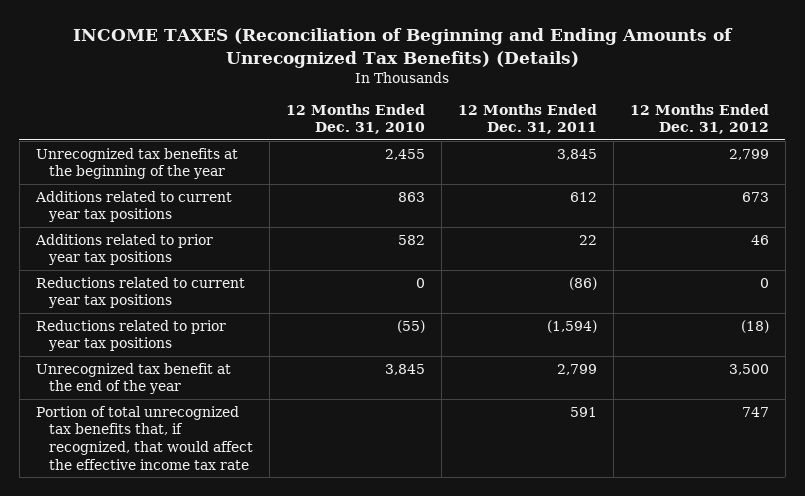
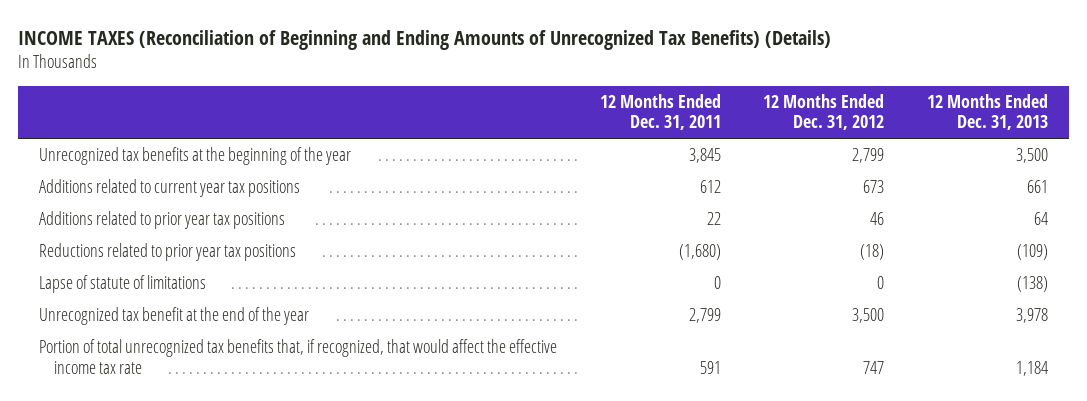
[286,103,426,135] 12 Months Ended Dec. 31, 2010 -> none
none -> [926,94,1048,131] 12 Months Ended Dec. 31, 2013
[35,276,245,309] Reductions related to current year tax positions -> none
[546,319,597,333] (1,594) -> [678,244,721,261] (1,680)
none -> [38,275,206,294] Lapse of statute of limitations

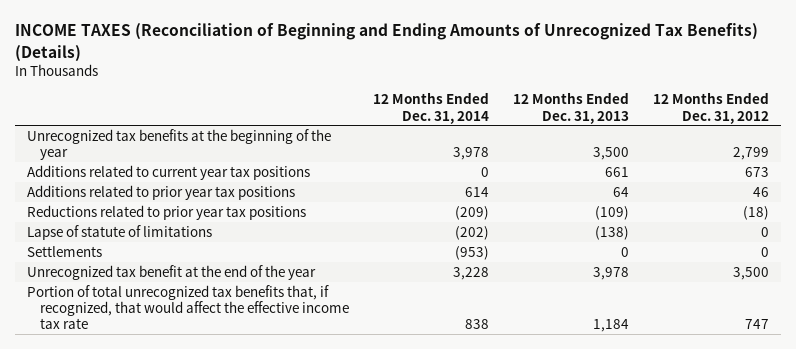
[599,94,721,131] 12 Months Ended Dec. 31, 2011 -> none
none -> [372,92,489,124] 12 Months Ended Dec. 31, 2014
none -> [27,245,103,257] Settlements

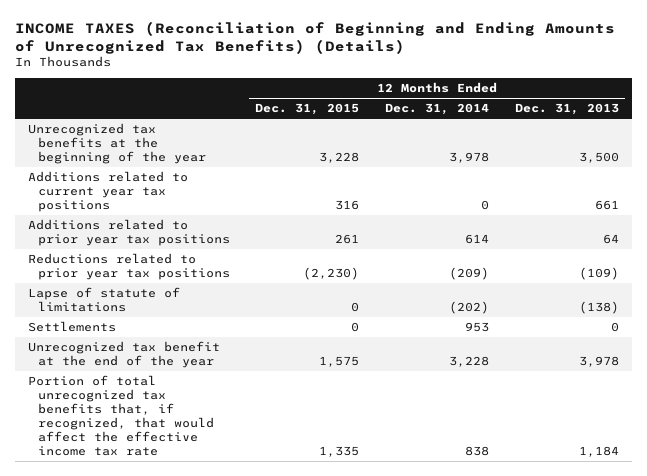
[652,92,769,124] 12 Months Ended Dec. 31, 2012 -> none
none -> [255,103,360,116] Dec. 31, 2015
[454,245,489,260] (953) -> [465,322,490,333] 953

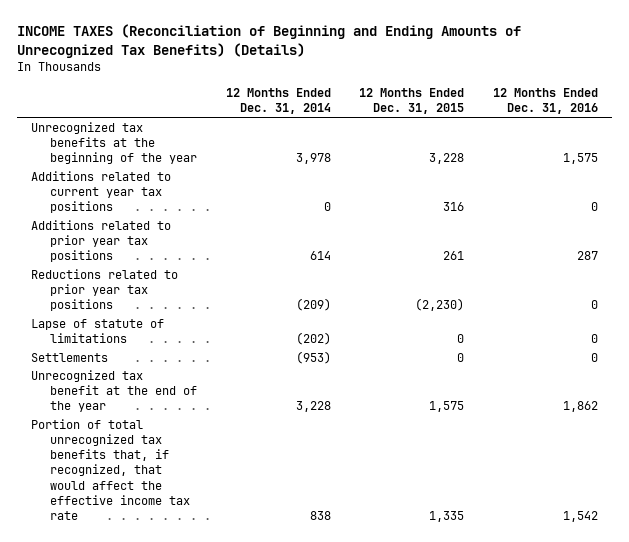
[514,103,619,116] Dec. 31, 2013 -> none
none -> [493,88,599,115] 12 Months Ended Dec. 31, 2016
[465,322,490,333] 953 -> [295,350,331,364] (953)

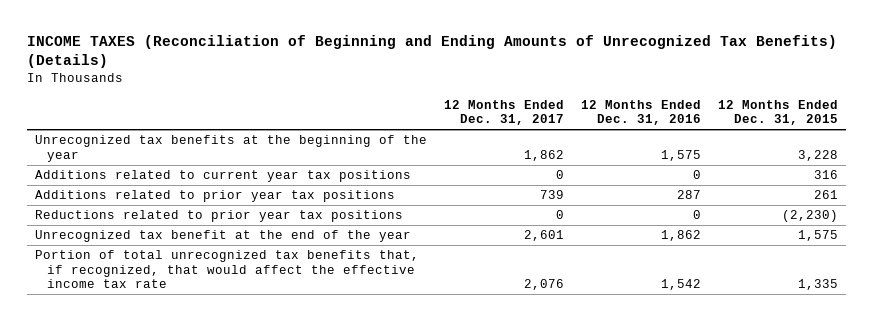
[225,88,331,115] 12 Months Ended Dec. 31, 2014 -> none
none -> [443,99,564,126] 12 Months Ended Dec. 31, 2017
[31,318,165,343] Lapse of statute of limitations -> none
[31,352,109,362] Settlements -> none

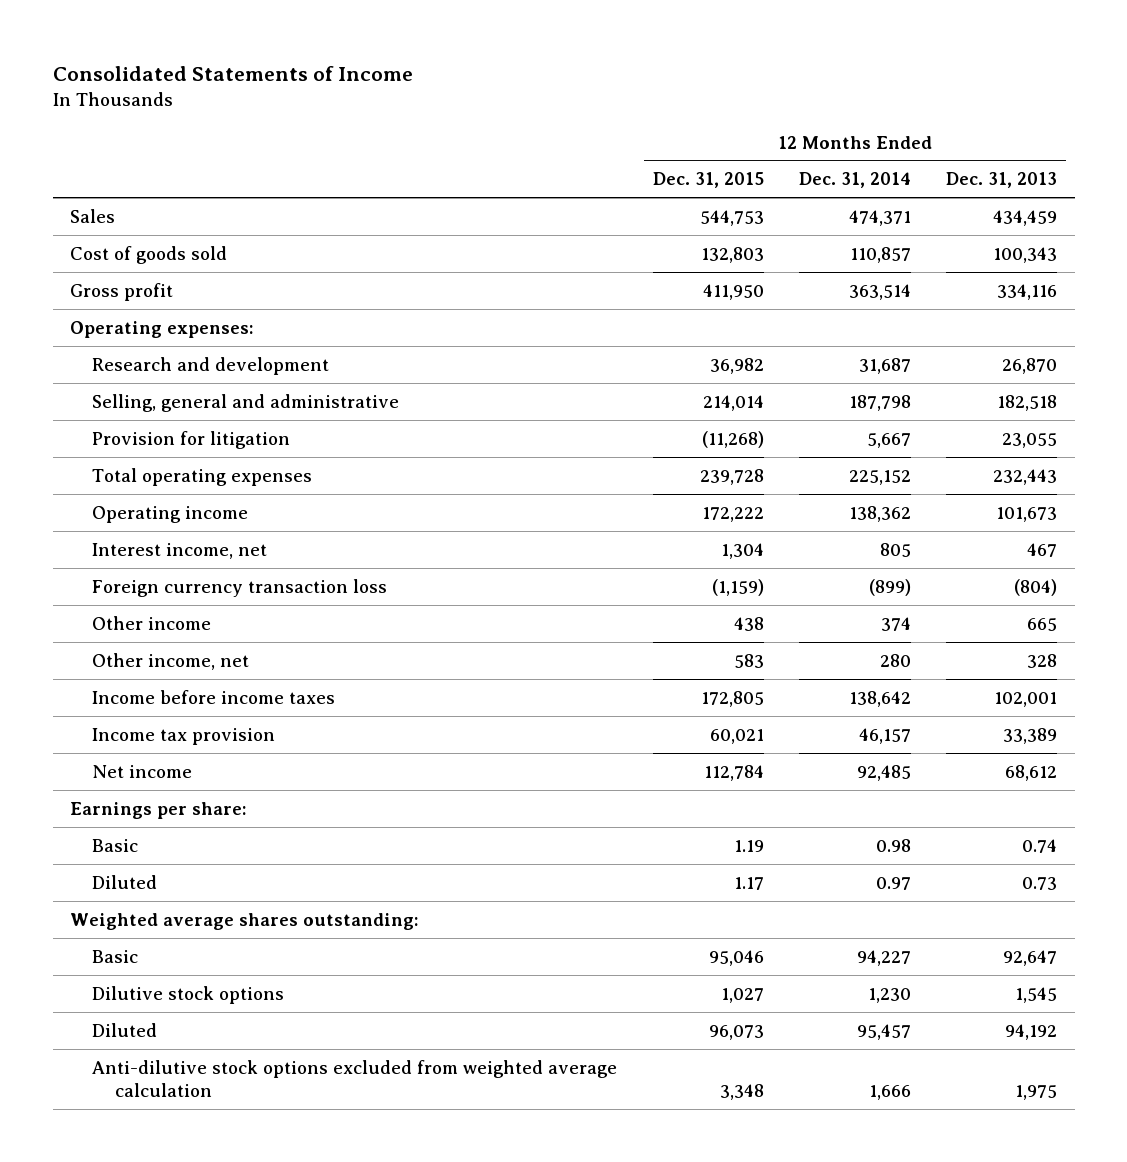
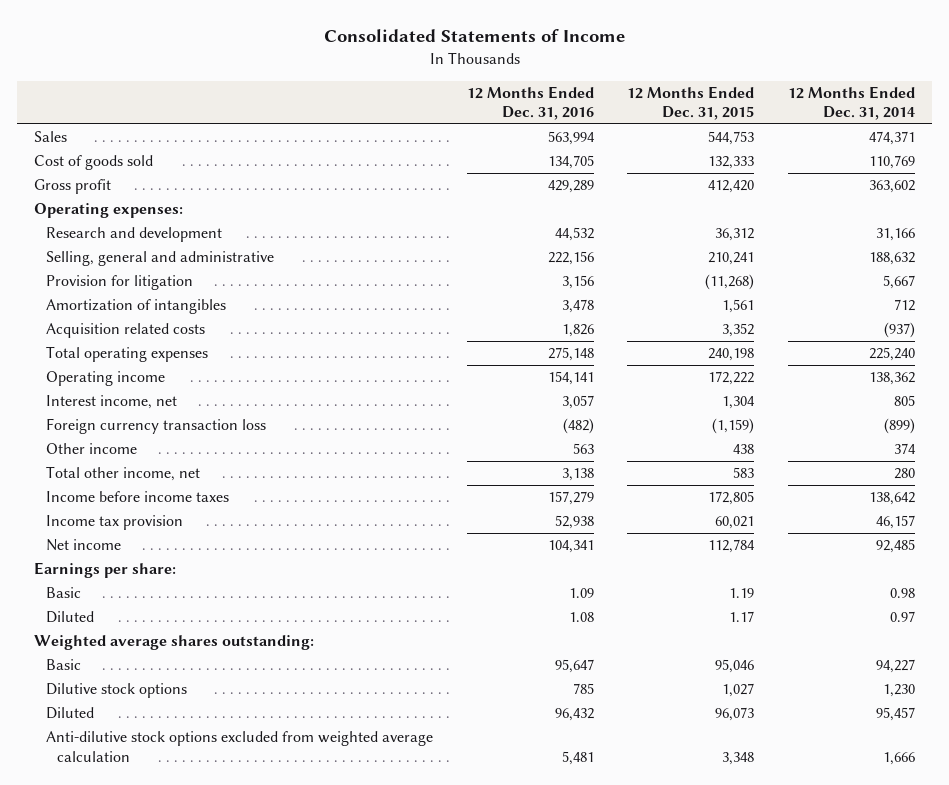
[945,172,1057,189] Dec. 31, 2013 -> none
none -> [466,85,594,121] 12 Months Ended Dec. 31, 2016
[700,246,764,263] 132,803 -> [708,156,755,170] 132,333
[849,246,911,263] 110,857 -> [869,155,916,170] 110,769
[702,283,764,300] 411,950 -> [708,180,755,194] 412,420
[848,283,911,300] 363,514 -> [869,180,916,194] 363,602
[709,357,764,374] 36,982 -> [715,228,755,242] 36,312
[858,357,911,374] 31,687 -> [876,228,916,242] 31,166
[702,394,764,411] 214,014 -> [708,252,755,266] 210,241
[848,394,911,411] 187,798 -> [869,252,916,266] 188,632
none -> [45,299,226,315] Amortization of intangibles
none -> [45,323,205,339] Acquisition related costs
[699,468,764,485] 239,728 -> [708,348,755,362] 240,198
[848,469,911,485] 225,152 -> [869,347,916,362] 225,240
[92,652,250,670] Other income, net -> [45,466,200,482] Total other income, net

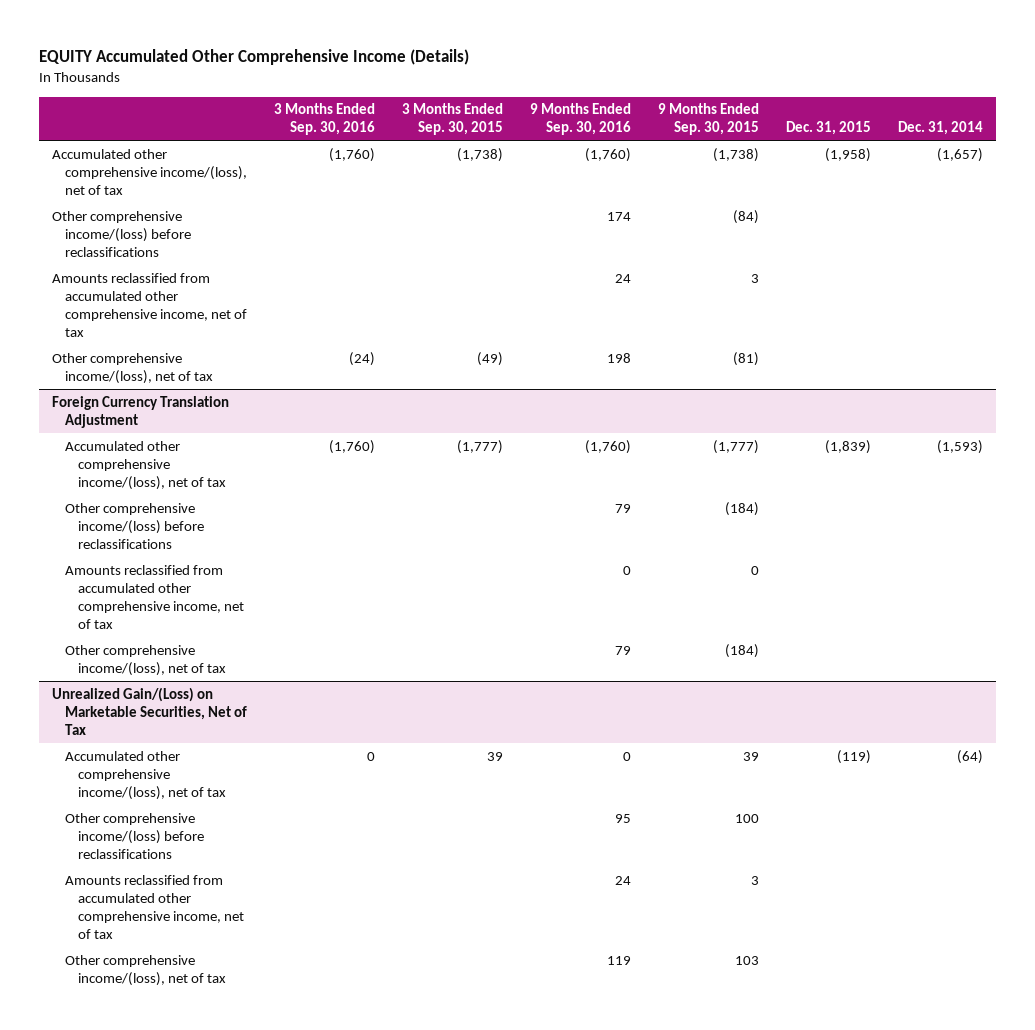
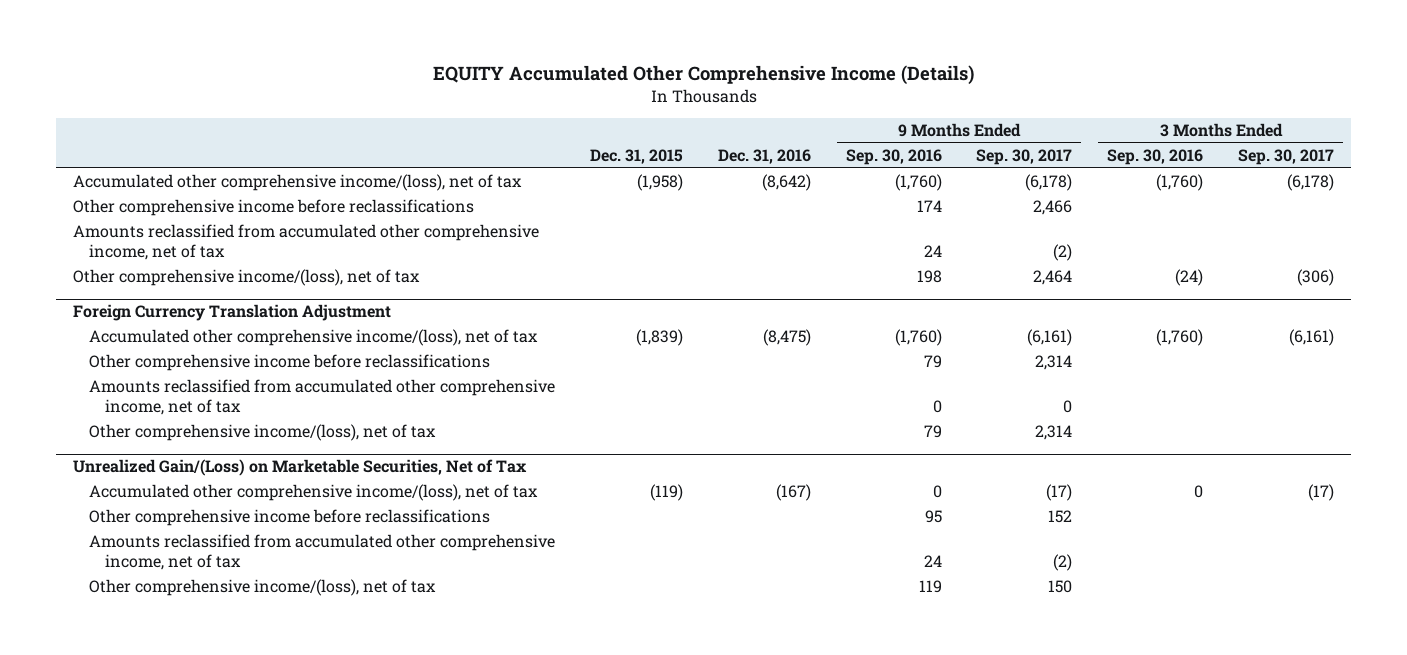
[402,103,504,136] 3 Months Ended Sep. 30, 2015 -> none
[657,103,759,136] 9 Months Ended Sep. 30, 2015 -> none
[897,121,983,136] Dec. 31, 2014 -> none
none -> [717,149,811,165] Dec. 31, 2016
none -> [976,149,1073,166] Sep. 30, 2017
none -> [1238,149,1335,166] Sep. 30, 2017
[52,210,192,257] Other comprehensive income/(loss) before reclassifications -> [73,199,475,217] Other comprehensive income before reclassifications
[65,502,205,549] Other comprehensive income/(loss) before reclassifications -> [88,354,490,372] Other comprehensive income before reclassifications
[65,812,205,859] Other comprehensive income/(loss) before reclassifications -> [88,509,490,527] Other comprehensive income before reclassifications

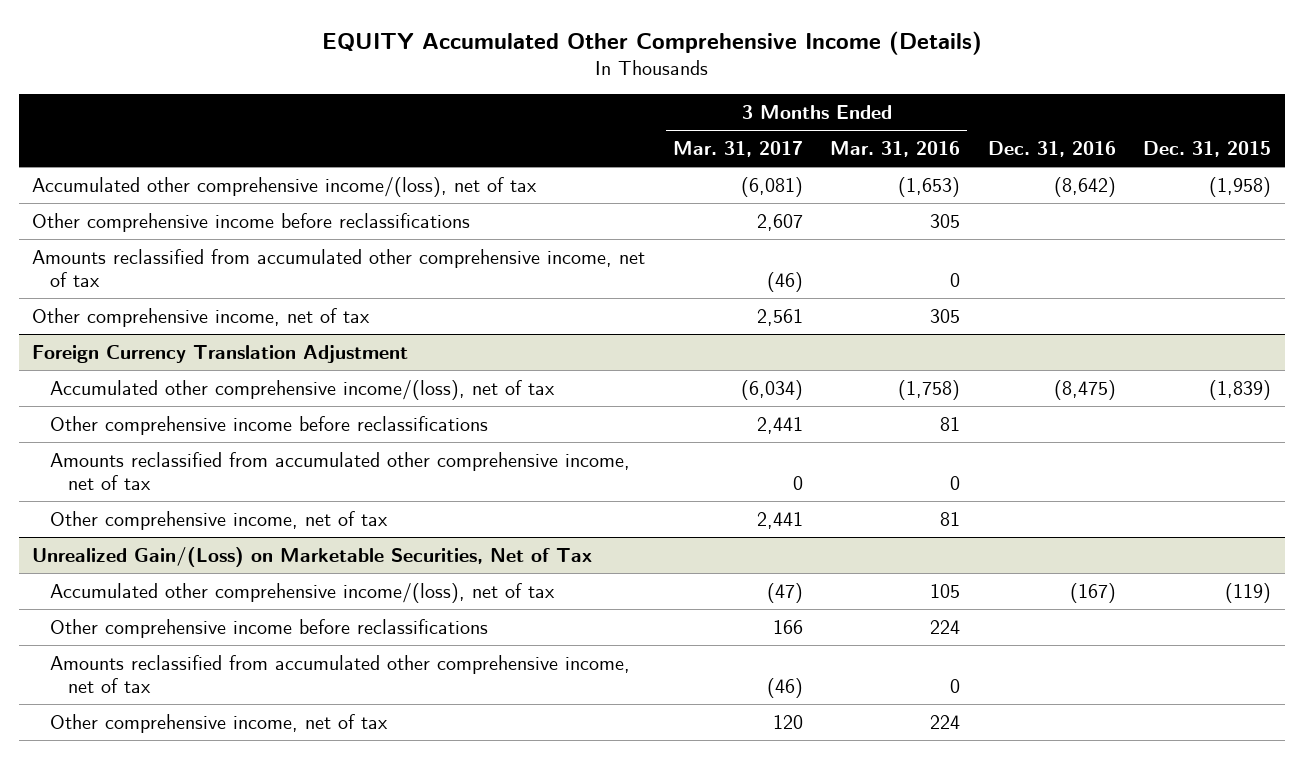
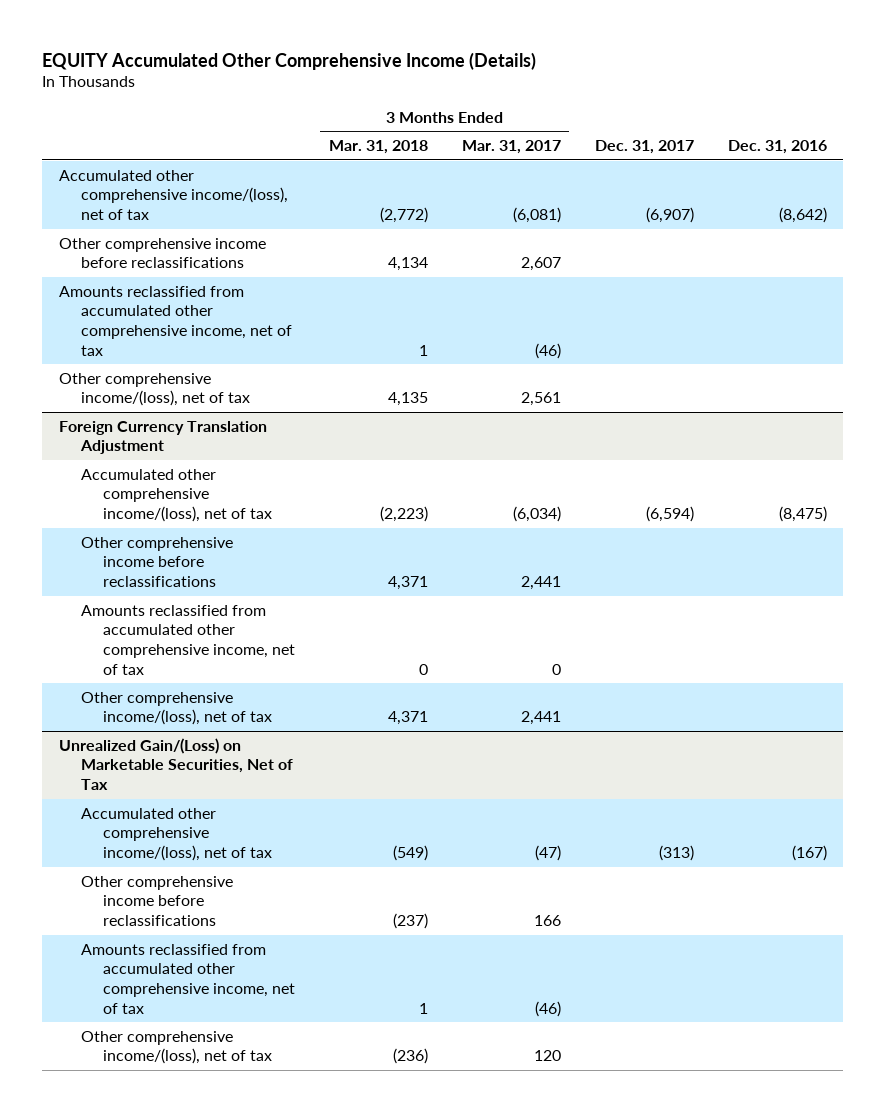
[830,141,961,158] Mar. 31, 2016 -> none
[1143,141,1272,158] Dec. 31, 2015 -> none
none -> [328,140,428,155] Mar. 31, 2018
none -> [594,140,694,155] Dec. 31, 2017
[32,307,371,327] Other comprehensive income, net of tax -> [59,372,251,407] Other comprehensive income/(loss), net of tax
[50,510,389,530] Other comprehensive income, net of tax -> [81,691,273,726] Other comprehensive income/(loss), net of tax
[50,713,389,733] Other comprehensive income, net of tax -> [81,1030,273,1065] Other comprehensive income/(loss), net of tax

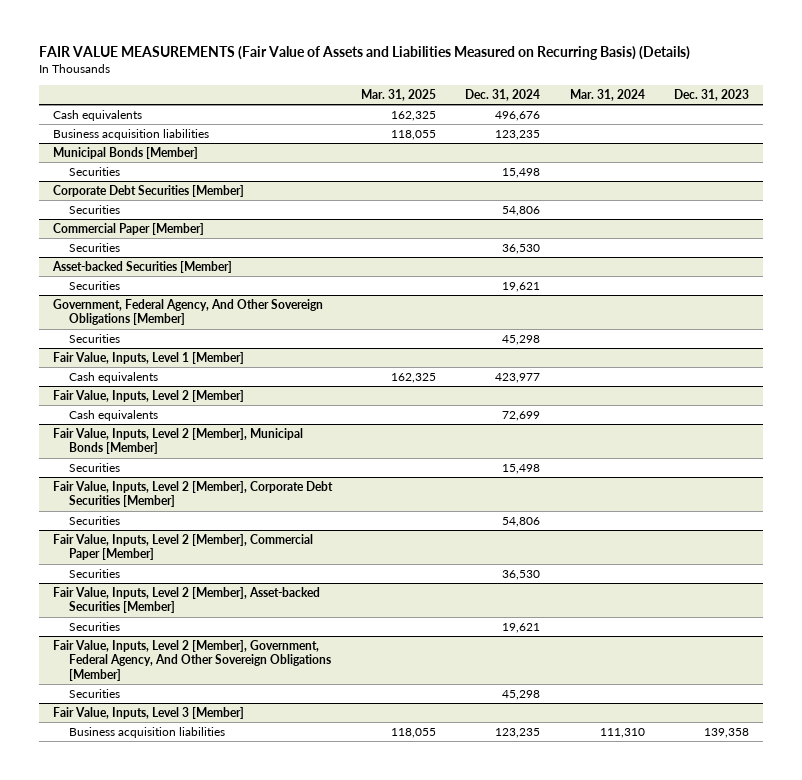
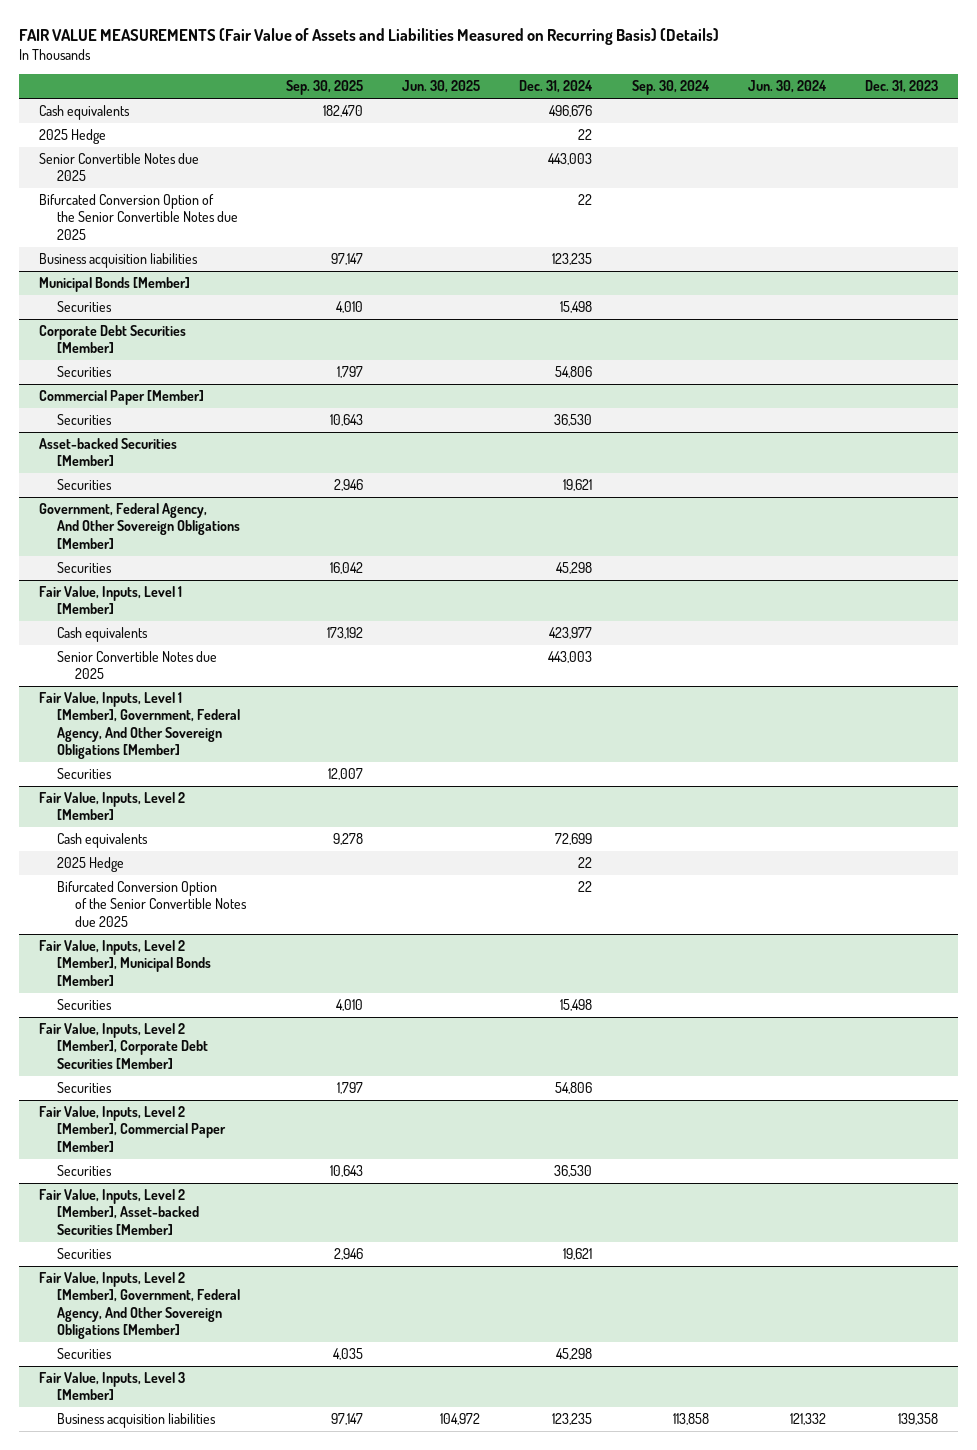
[361,89,437,102] Mar. 31, 2025 -> none
[569,89,645,102] Mar. 31, 2024 -> none
none -> [285,80,363,96] Sep. 30, 2025
none -> [401,80,480,94] Jun. 30, 2025
none -> [631,80,710,96] Sep. 30, 2024
none -> [747,80,827,94] Jun. 30, 2024
none -> [38,129,106,145] 2025 Hedge
none -> [38,153,199,182] Senior Convertible Notes due 2025
none -> [38,194,239,240] Bifurcated Conversion Option of the Senior Convertible Notes due 2025
none -> [57,651,218,680] Senior Convertible Notes due 2025
none -> [38,692,241,760] Fair Value, Inputs, Level 1 [Member], Government, Federal Agency, And Other Sovereign Obligations [Member]
none -> [57,768,113,780] Securities
none -> [57,857,125,873] 2025 Hedge
none -> [57,881,248,927] Bifurcated Conversion Option of the Senior Convertible Notes due 2025

